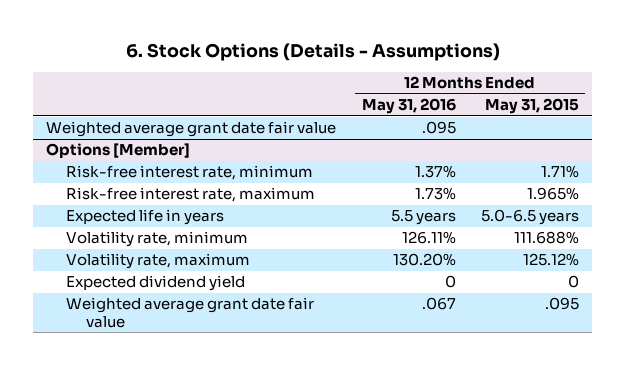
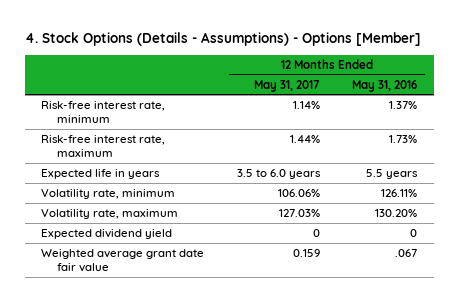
[125,42,500,61] 6. Stock Options (Details - Assumptions) -> [24,31,421,46] 4. Stock Options (Details - Assumptions) - Options [Member]
[485,98,580,115] May 31, 2015 -> none
none -> [253,79,320,92] May 31, 2017
[46,121,337,138] Weighted average grant date fair value -> none
[46,143,191,159] Options [Member] -> none

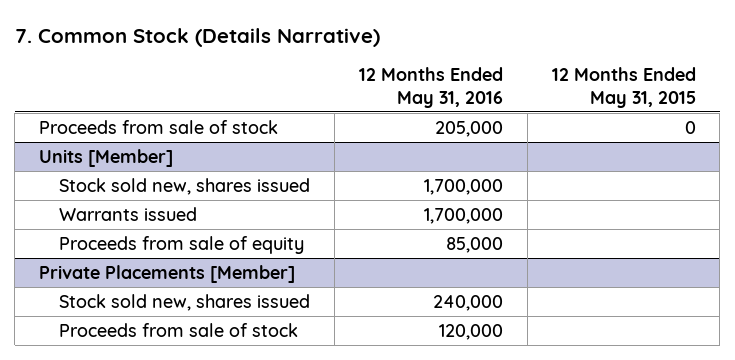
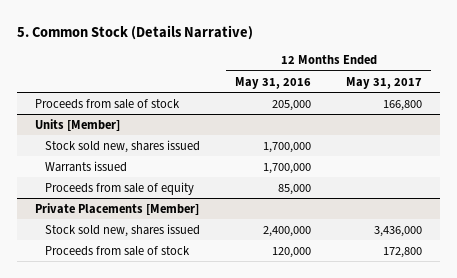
[14,27,380,47] 7. Common Stock (Details Narrative) -> [17,24,254,40] 5. Common Stock (Details Narrative)
[551,67,696,109] 12 Months Ended May 31, 2015 -> none
none -> [346,76,423,89] May 31, 2017
[432,294,503,311] 240,000 -> [263,225,312,237] 2,400,000

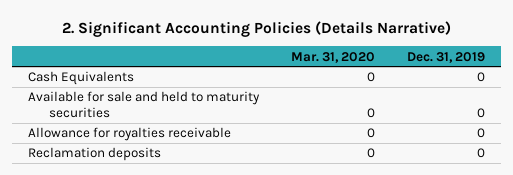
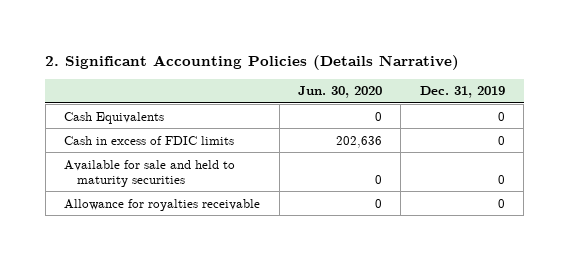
[291,51,376,63] Mar. 31, 2020 -> none
none -> [297,86,382,99] Jun. 30, 2020
none -> [64,135,235,145] Cash in excess of FDIC limits
[28,147,162,162] Reclamation deposits -> none

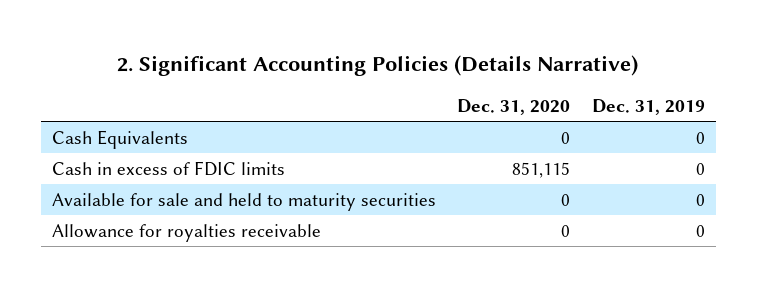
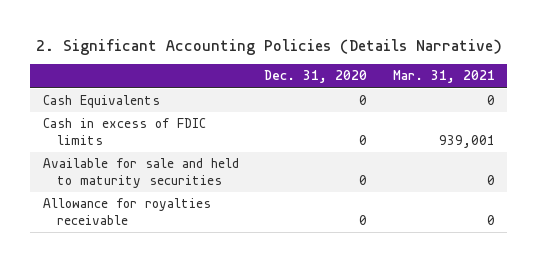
[591,98,705,115] Dec. 31, 2019 -> none
none -> [392,70,495,84] Mar. 31, 2021
[512,161,571,178] 851,115 -> [359,135,368,146] 0

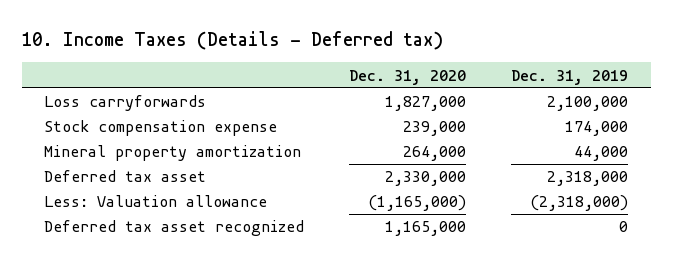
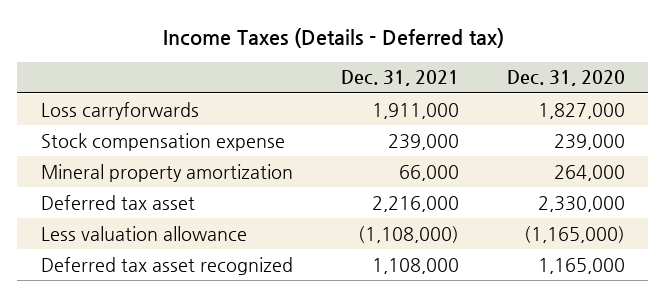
[21,31,443,51] 10. Income Taxes (Details - Deferred tax) -> [162,28,504,49] Income Taxes (Details - Deferred tax)
[511,69,629,85] Dec. 31, 2019 -> none
none -> [340,70,459,87] Dec. 31, 2021
[44,195,268,208] Less: Valuation allowance -> [40,225,247,241] Less valuation allowance

